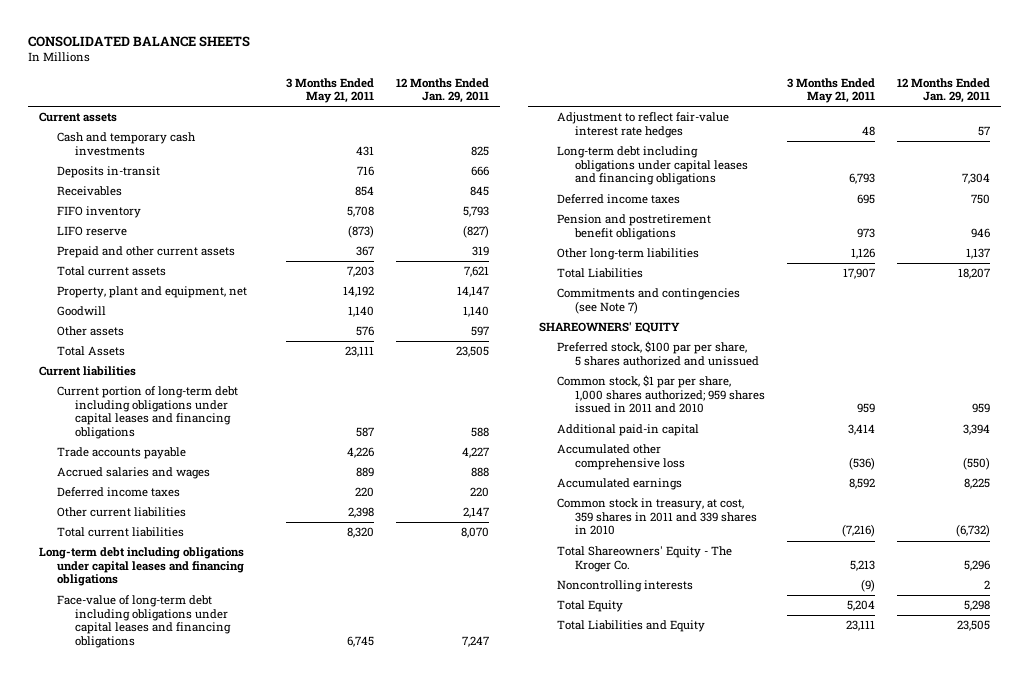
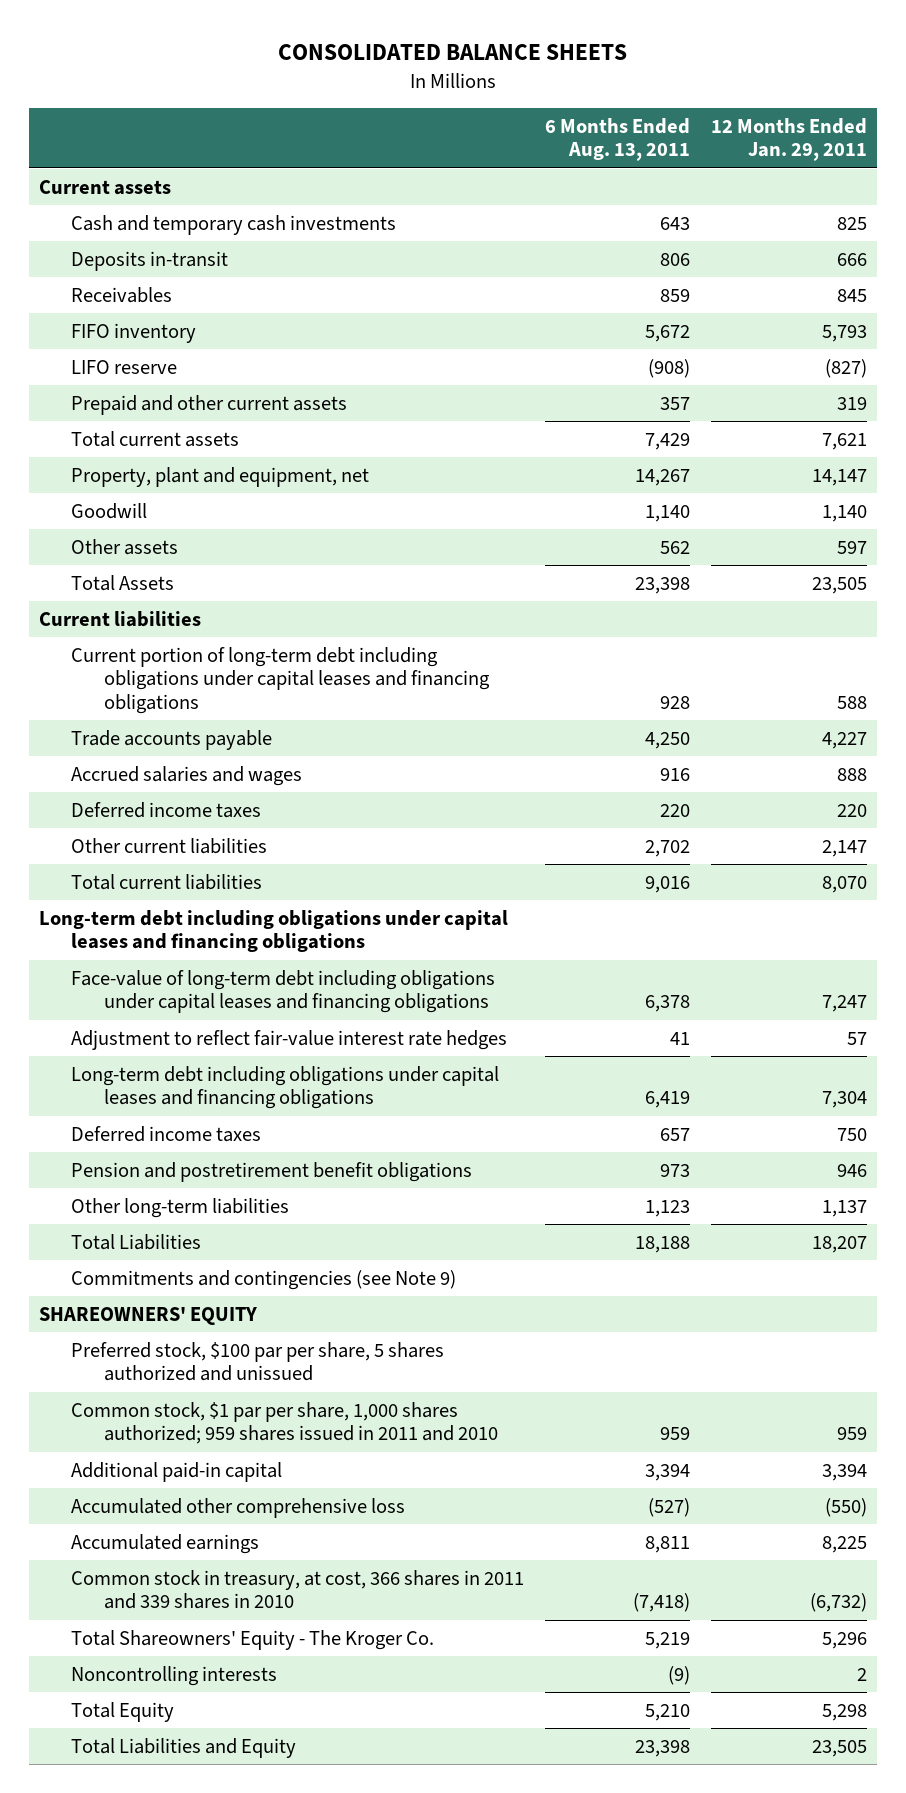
[286,77,375,104] 3 Months Ended May 21, 2011 -> none
none -> [545,117,691,162] 6 Months Ended Aug. 13, 2011
[557,288,741,314] Commitments and contingencies (see Note 7) -> [71,1269,457,1290] Commitments and contingencies (see Note 9)
[557,498,758,536] Common stock in treasury, at cost, 359 shares in 2011 and 339 shares in 2010 -> [71,1569,525,1610] Common stock in treasury, at cost, 366 shares in 2011 and 339 shares in 2010

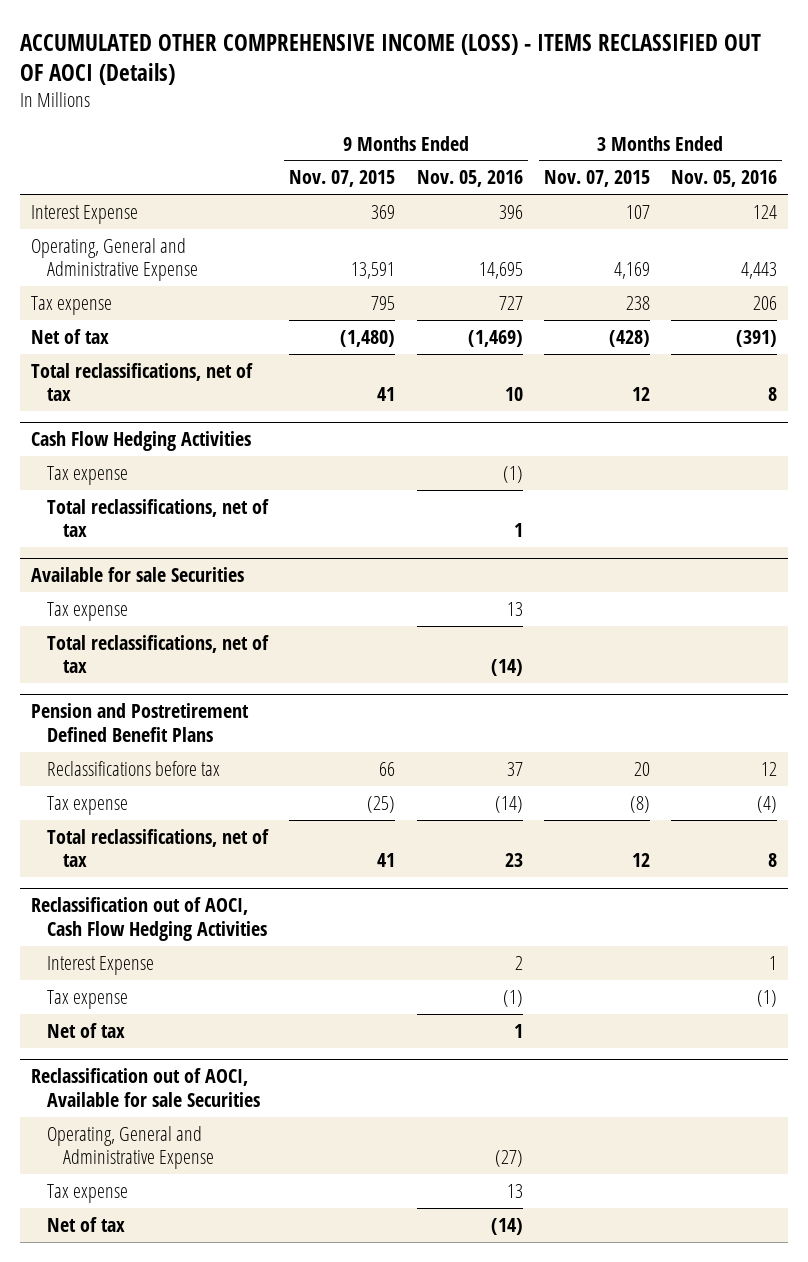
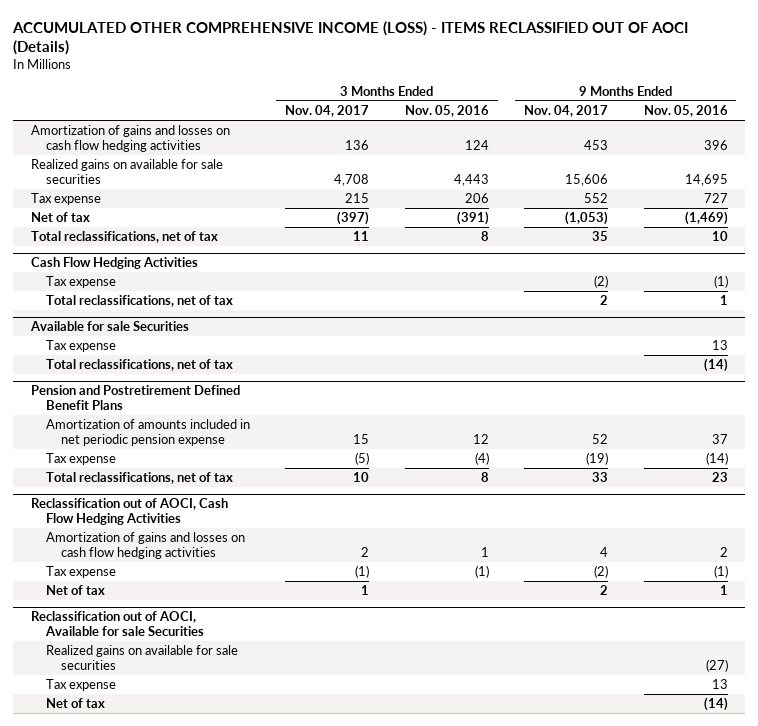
[289,170,396,188] Nov. 07, 2015 -> none
[543,170,650,188] Nov. 07, 2015 -> none
none -> [285,105,370,118] Nov. 04, 2017
none -> [524,105,609,118] Nov. 04, 2017
[31,204,139,224] Interest Expense -> [30,125,230,152] Amortization of gains and losses on cash flow hedging activities
[31,237,199,282] Operating, General and Administrative Expense -> [30,159,223,184] Realized gains on available for sale securities
[47,760,221,776] Reclassifications before tax -> [45,419,250,446] Amortization of amounts included in net periodic pension expense
[47,955,155,975] Interest Expense -> [45,532,245,559] Amortization of gains and losses on cash flow hedging activities
[47,1125,214,1170] Operating, General and Administrative Expense -> [45,645,238,670] Realized gains on available for sale securities

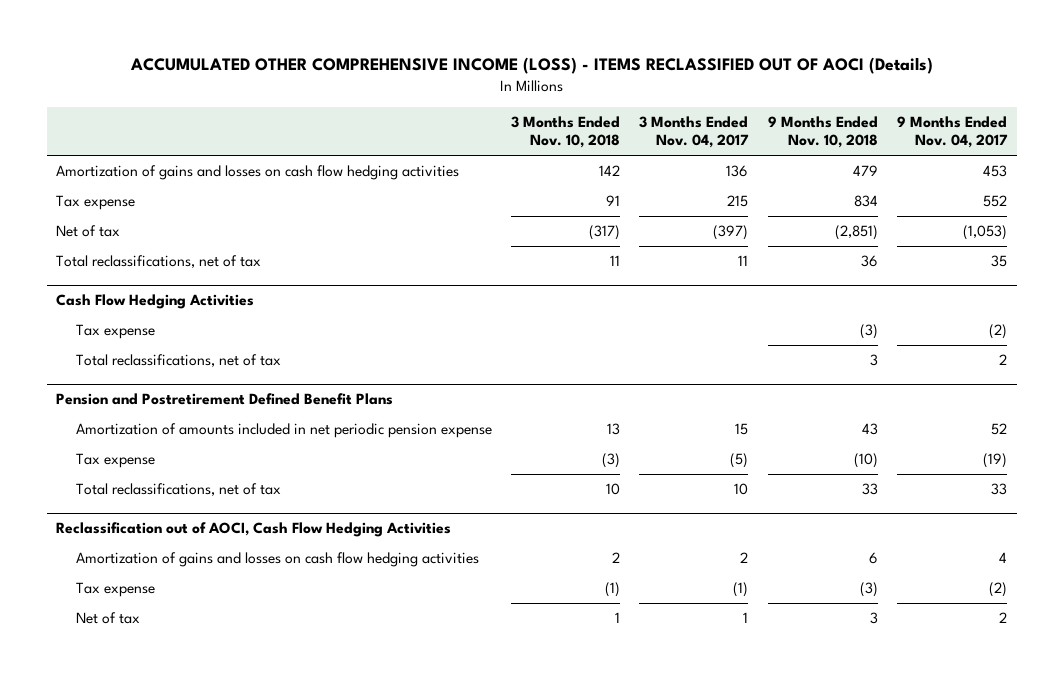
[404,105,489,118] Nov. 05, 2016 -> none
[643,105,728,118] Nov. 05, 2016 -> none
none -> [511,115,621,149] 3 Months Ended Nov. 10, 2018
none -> [767,115,878,149] 9 Months Ended Nov. 10, 2018
[30,159,223,184] Realized gains on available for sale securities -> none
[29,321,189,332] Available for sale Securities -> none
[45,340,116,353] Tax expense -> none
[45,359,233,372] Total reclassifications, net of tax -> none
[30,611,204,636] Reclassification out of AOCI, Available for sale Securities -> none
[45,645,238,670] Realized gains on available for sale securities -> none
[45,679,116,692] Tax expense -> none
[45,698,105,709] Net of tax -> none

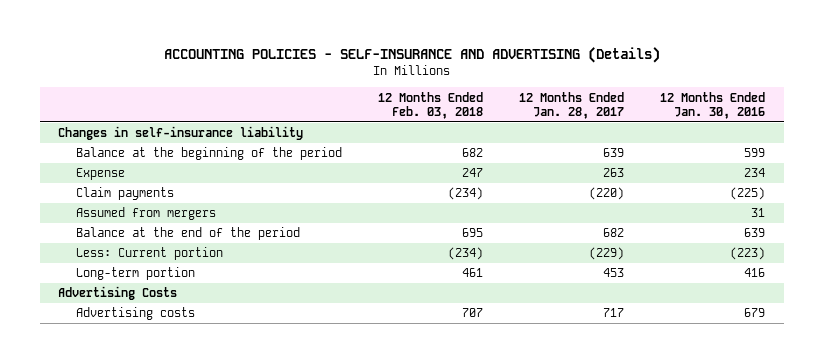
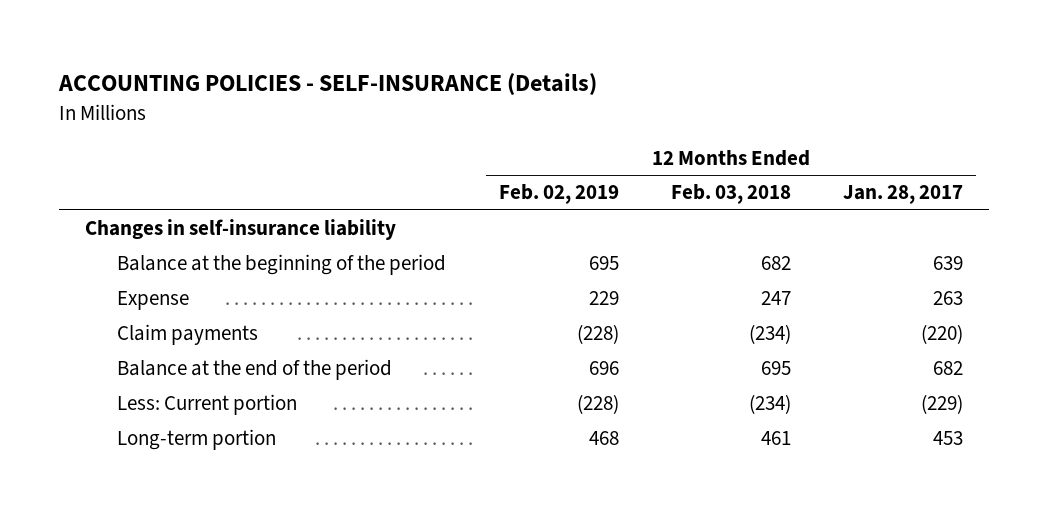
[163,46,660,63] ACCOUNTING POLICIES - SELF-INSURANCE AND ADVERTISING (Details) -> [57,73,597,96] ACCOUNTING POLICIES - SELF-INSURANCE (Details)
[660,91,766,119] 12 Months Ended Jan. 30, 2016 -> none
none -> [498,184,619,205] Feb. 02, 2019
[75,207,216,221] Assumed from mergers -> none
[57,286,177,301] Advertising Costs -> none
[75,307,195,321] Advertising costs -> none

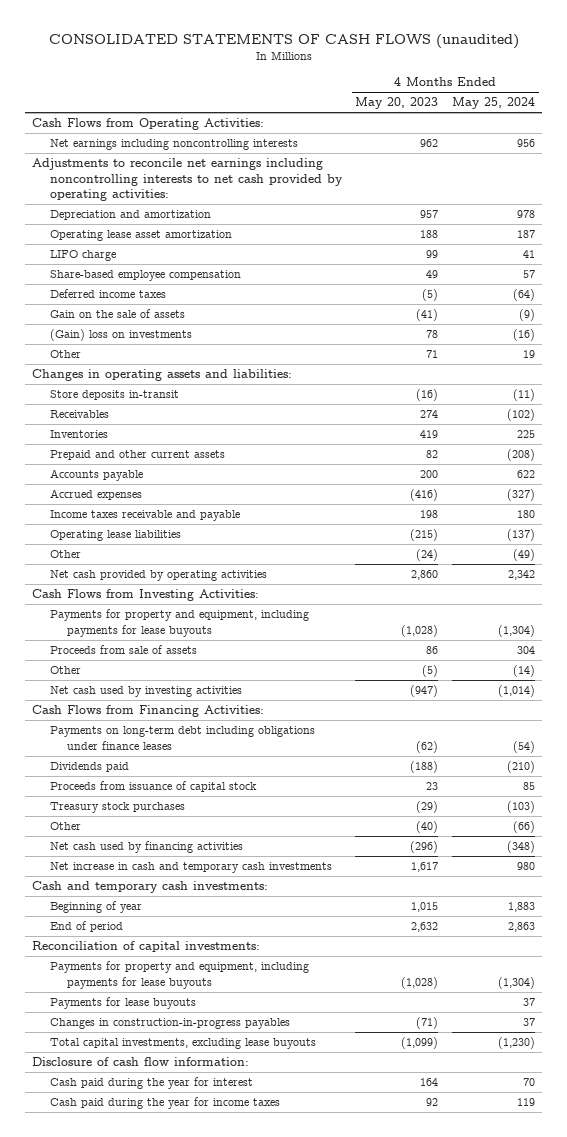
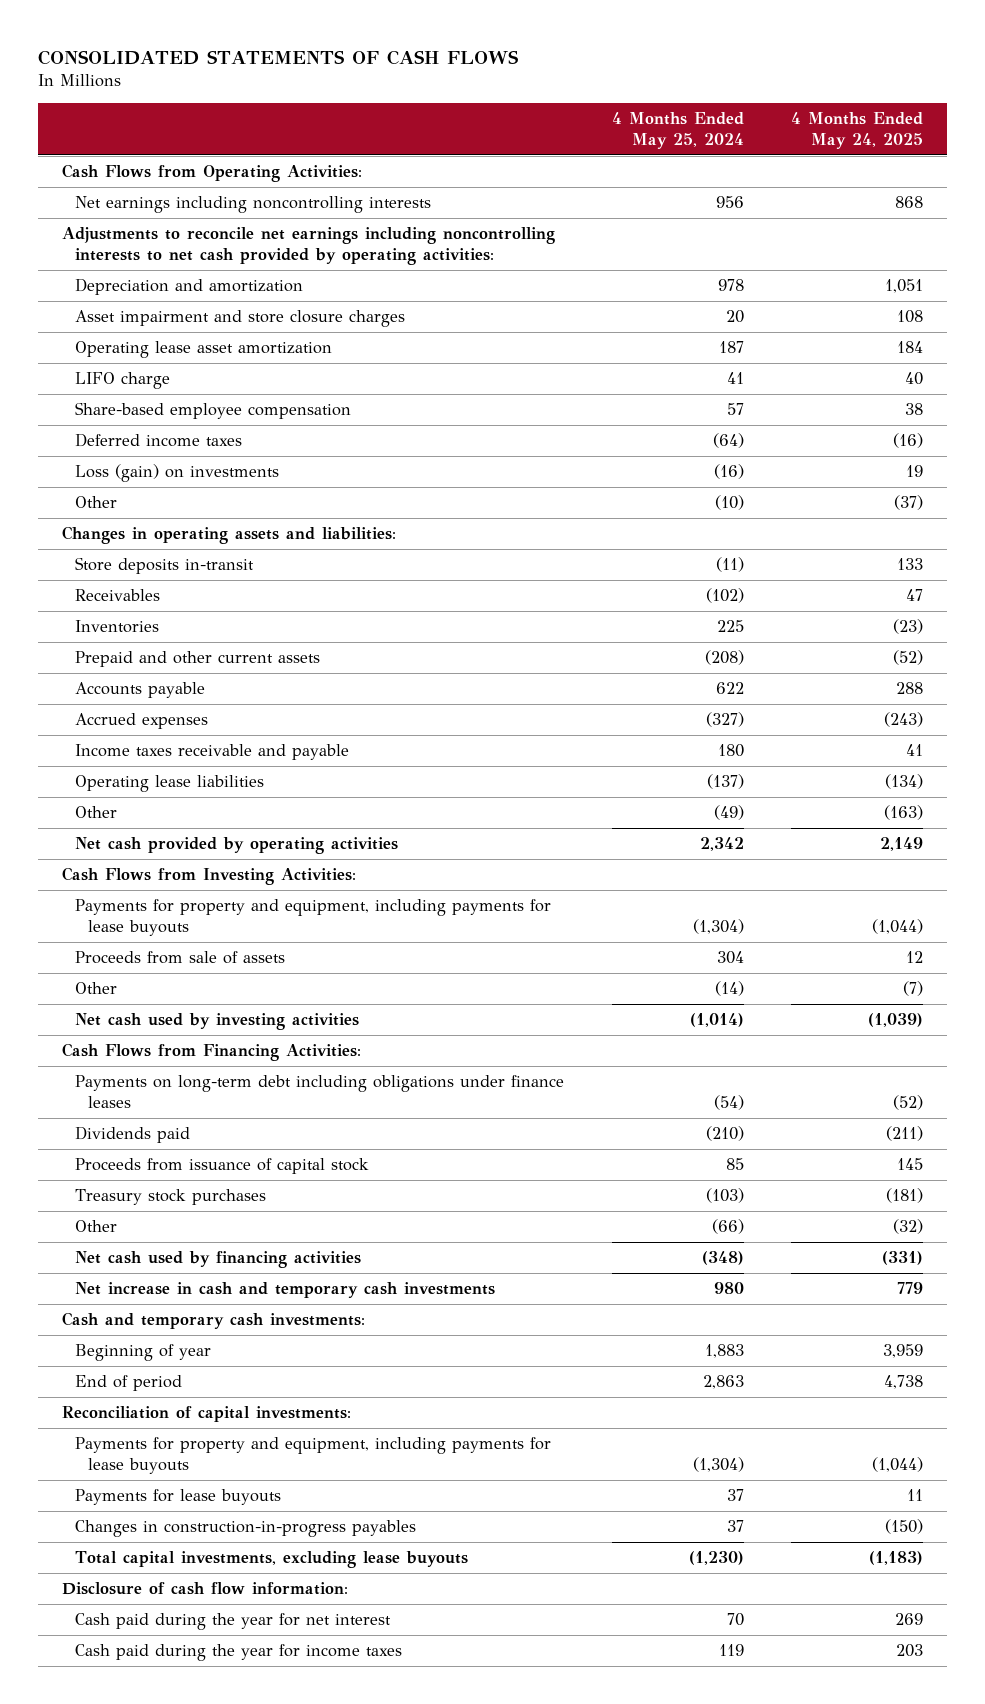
[48,33,519,49] CONSOLIDATED STATEMENTS OF CASH FLOWS (unaudited) -> [38,49,520,65] CONSOLIDATED STATEMENTS OF CASH FLOWS
[355,97,439,110] May 20, 2023 -> none
none -> [791,112,924,149] 4 Months Ended May 24, 2025
none -> [74,310,405,328] Asset impairment and store closure charges
[49,309,185,319] Gain on the sale of assets -> none
[49,329,192,342] (Gain) loss on investments -> [74,464,279,483] Loss (gain) on investments
[523,350,536,359] 19 -> [714,495,744,511] (10)
[49,1077,253,1090] Cash paid during the year for interest -> [74,1613,391,1631] Cash paid during the year for net interest

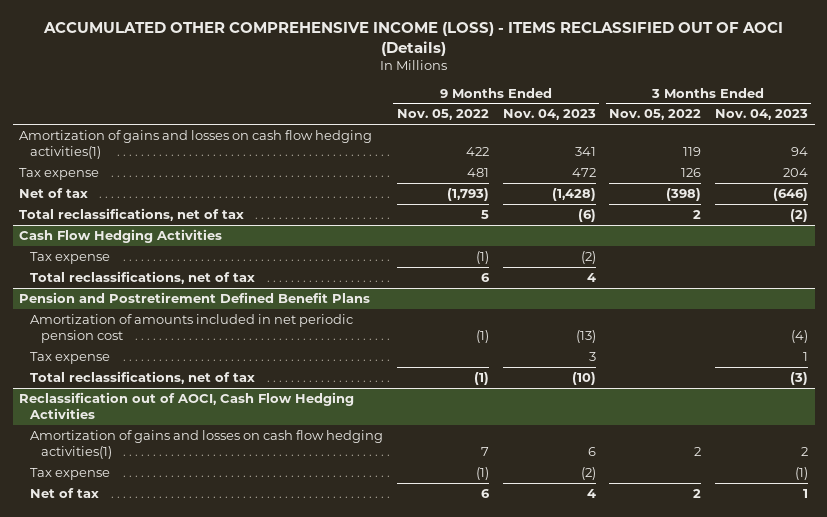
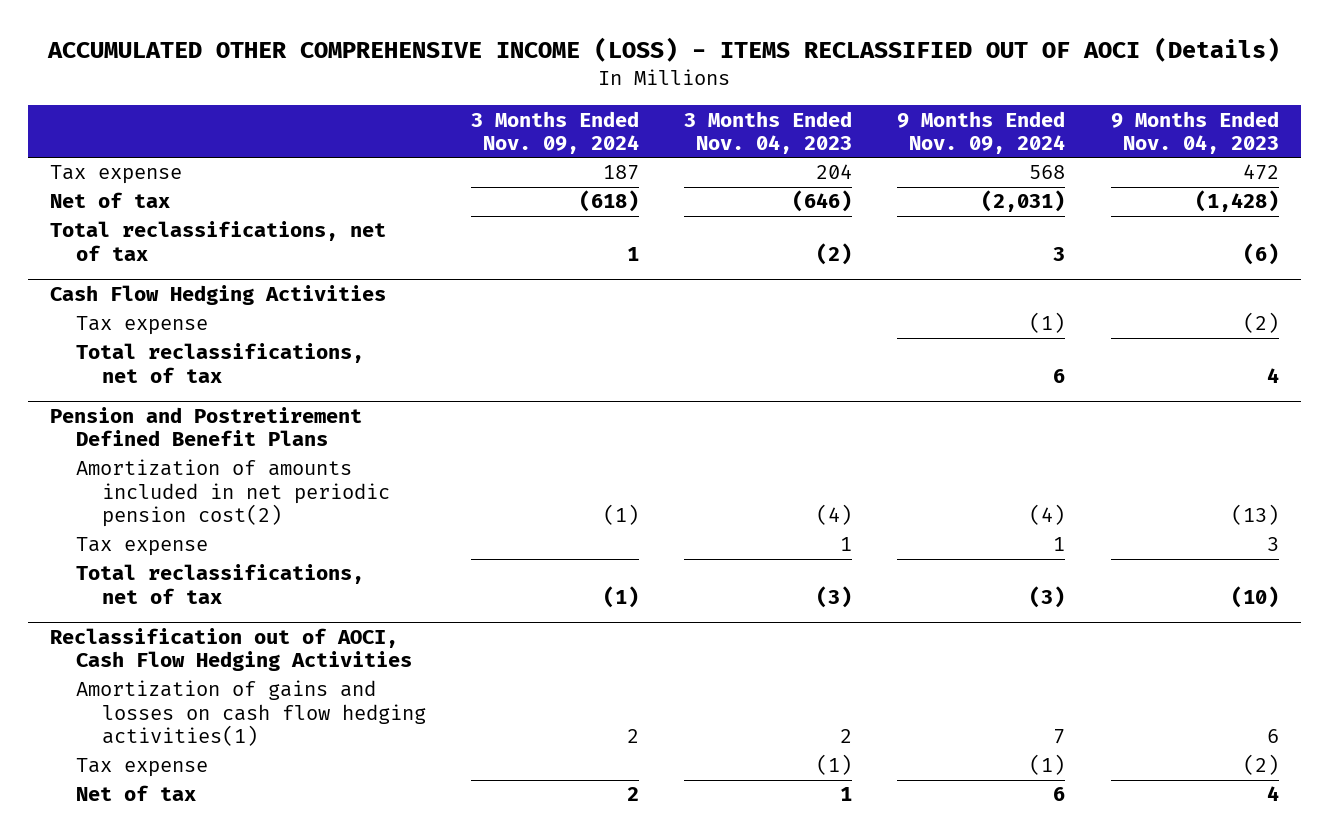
[396,109,489,121] Nov. 05, 2022 -> none
[609,109,702,121] Nov. 05, 2022 -> none
none -> [471,110,640,154] 3 Months Ended Nov. 09, 2024
none -> [897,110,1066,154] 9 Months Ended Nov. 09, 2024
[19,129,373,160] Amortization of gains and losses on cash flow hedging activities(1) -> none
[30,313,354,344] Amortization of amounts included in net periodic pension cost -> [76,459,391,528] Amortization of amounts included in net periodic pension cost(2)

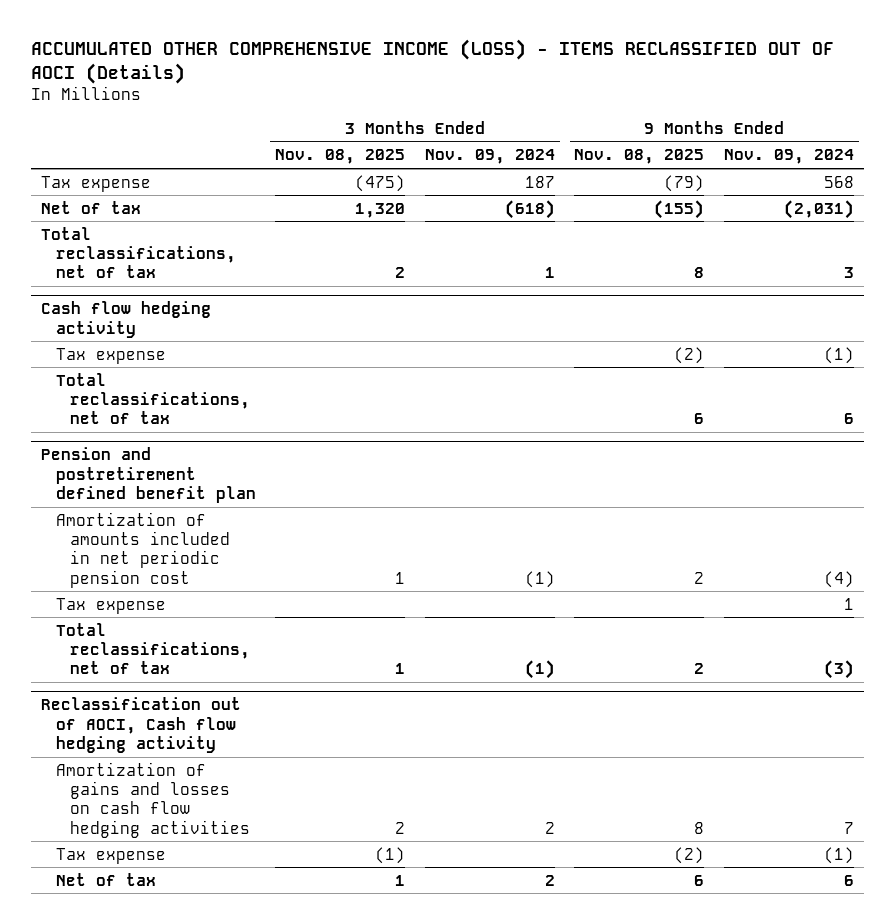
[684,110,853,154] 3 Months Ended Nov. 04, 2023 -> none
[1110,110,1279,154] 9 Months Ended Nov. 04, 2023 -> none
none -> [275,149,406,165] Nov. 08, 2025
none -> [574,149,705,165] Nov. 08, 2025
[50,285,387,306] Cash Flow Hedging Activities -> [40,301,211,338] Cash flow hedging activity
[50,407,363,447] Pension and Postretirement Defined Benefit Plans -> [40,447,256,504] Pension and postretirement defined benefit plan
[76,459,391,528] Amortization of amounts included in net periodic pension cost(2) -> [55,511,231,588] Amortization of amounts included in net periodic pension cost
[50,628,413,672] Reclassification out of AOCI, Cash Flow Hedging Activities -> [40,697,241,754] Reclassification out of AOCI, Cash flow hedging activity
[76,680,427,747] Amortization of gains and losses on cash flow hedging activities(1) -> [55,761,251,838] Amortization of gains and losses on cash flow hedging activities

